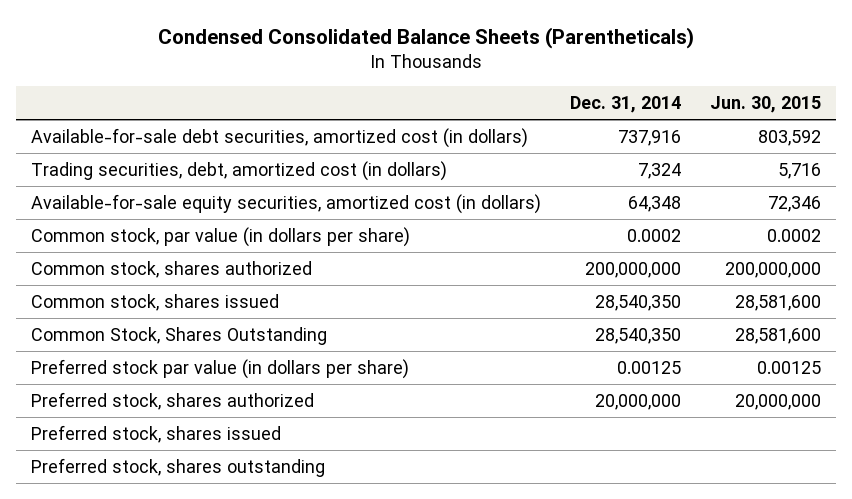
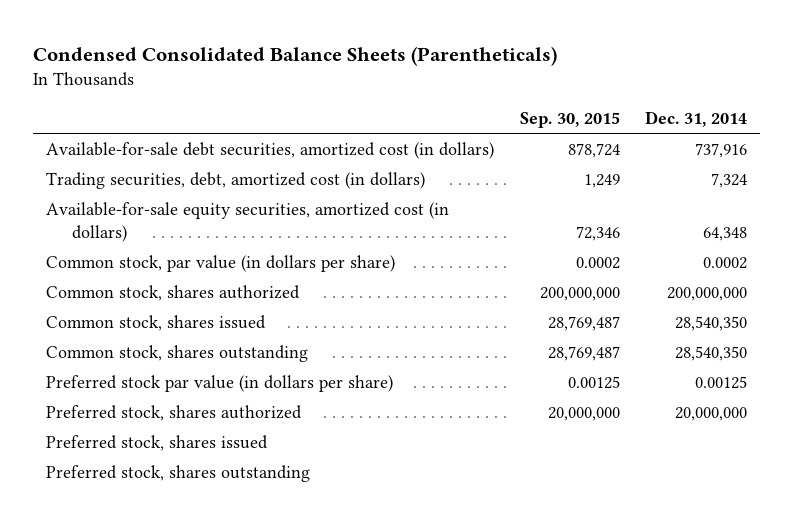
[710,96,822,114] Jun. 30, 2015 -> none
none -> [519,111,620,128] Sep. 30, 2015
[30,327,327,346] Common Stock, Shares Outstanding -> [46,344,309,362] Common stock, shares outstanding

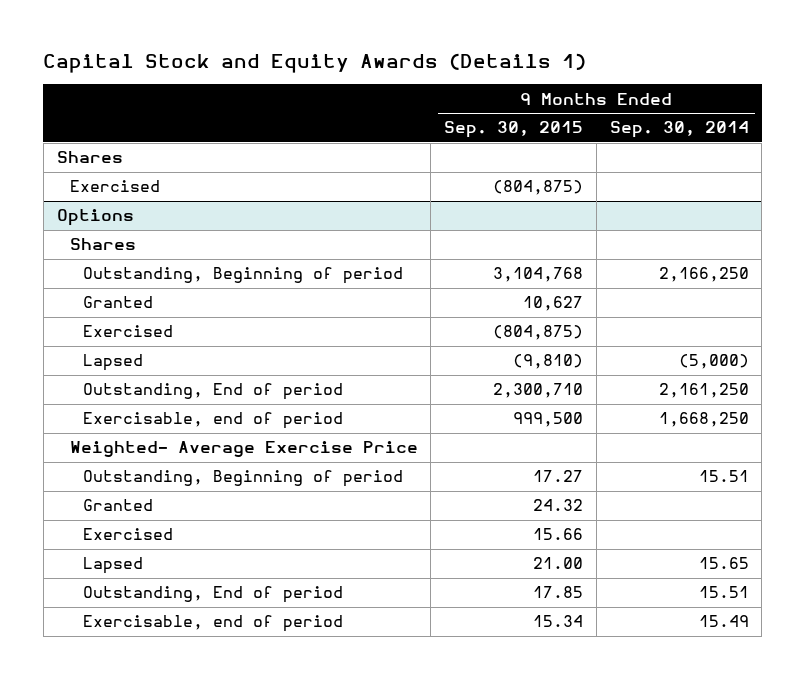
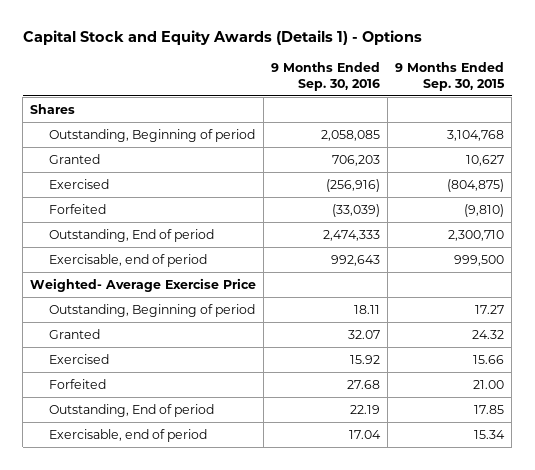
[43,53,587,74] Capital Stock and Equity Awards (Details 1) -> [22,30,422,46] Capital Stock and Equity Awards (Details 1) - Options
[609,121,749,139] Sep. 30, 2014 -> none
none -> [271,61,381,91] 9 Months Ended Sep. 30, 2016
[69,180,160,193] Exercised -> none
[56,209,134,227] Options -> none
[69,238,136,251] Shares -> none
[82,354,143,372] Lapsed -> [49,204,107,215] Forfeited
[82,557,143,575] Lapsed -> none
none -> [49,379,107,390] Forfeited

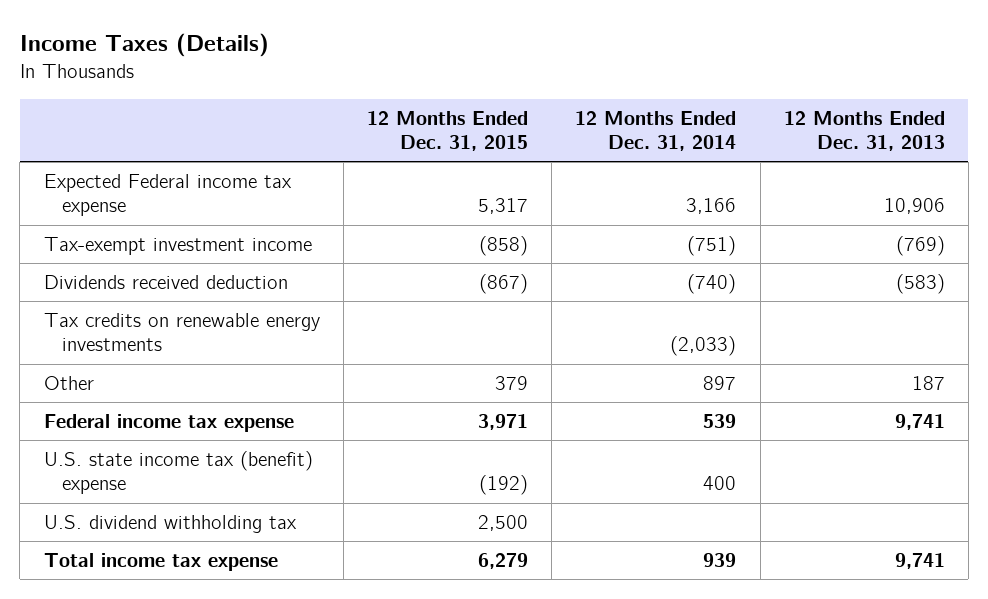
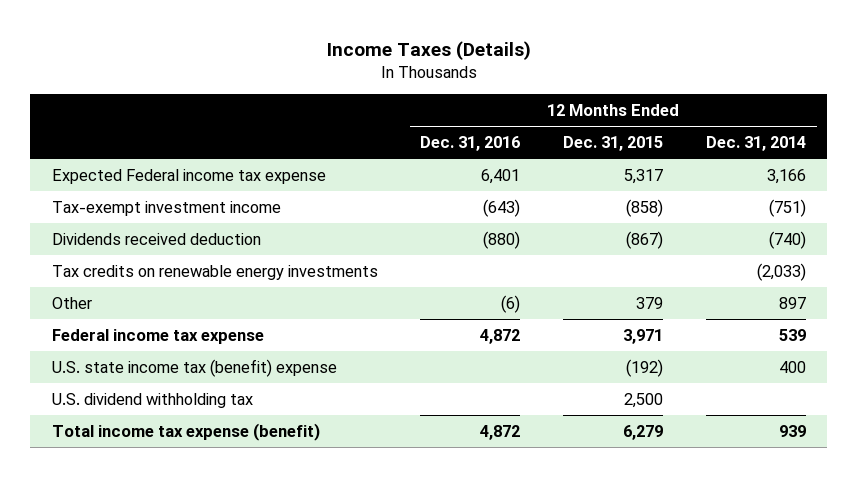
[783,110,945,151] 12 Months Ended Dec. 31, 2013 -> none
none -> [420,136,521,152] Dec. 31, 2016
[43,553,278,572] Total income tax expense -> [51,422,320,441] Total income tax expense (benefit)

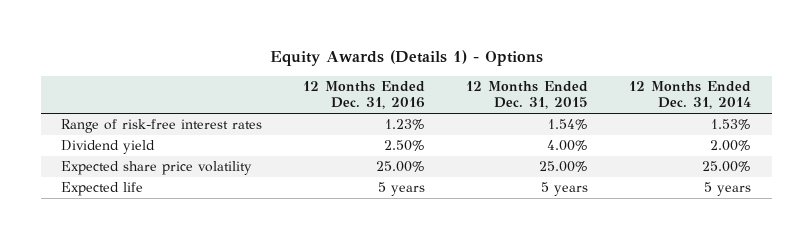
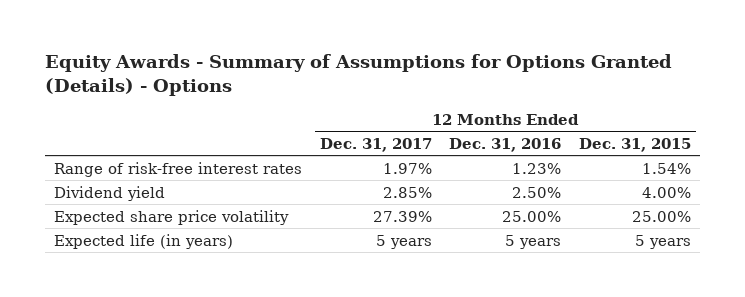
[270,50,544,67] Equity Awards (Details 1) - Options -> [44,54,672,96] Equity Awards - Summary of Assumptions for Options Granted (Details) - Options
[629,81,752,110] 12 Months Ended Dec. 31, 2014 -> none
none -> [319,137,432,152] Dec. 31, 2017
[61,182,144,197] Expected life -> [53,233,233,249] Expected life (in years)

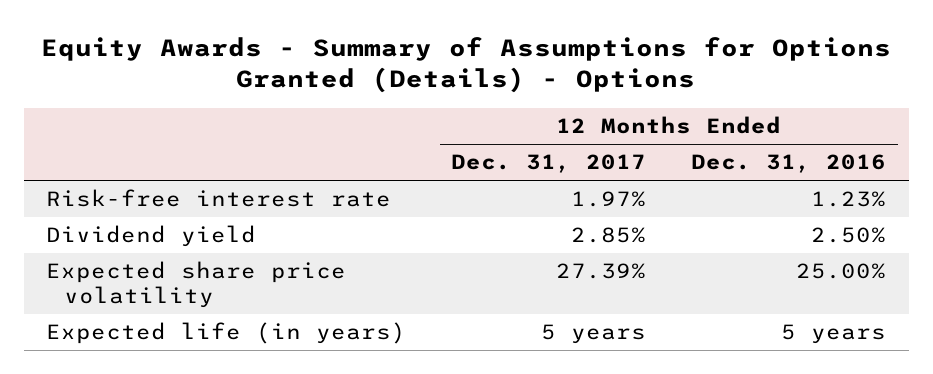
[579,137,692,152] Dec. 31, 2015 -> none
[53,161,302,177] Range of risk-free interest rates -> [46,189,392,208] Risk-free interest rate

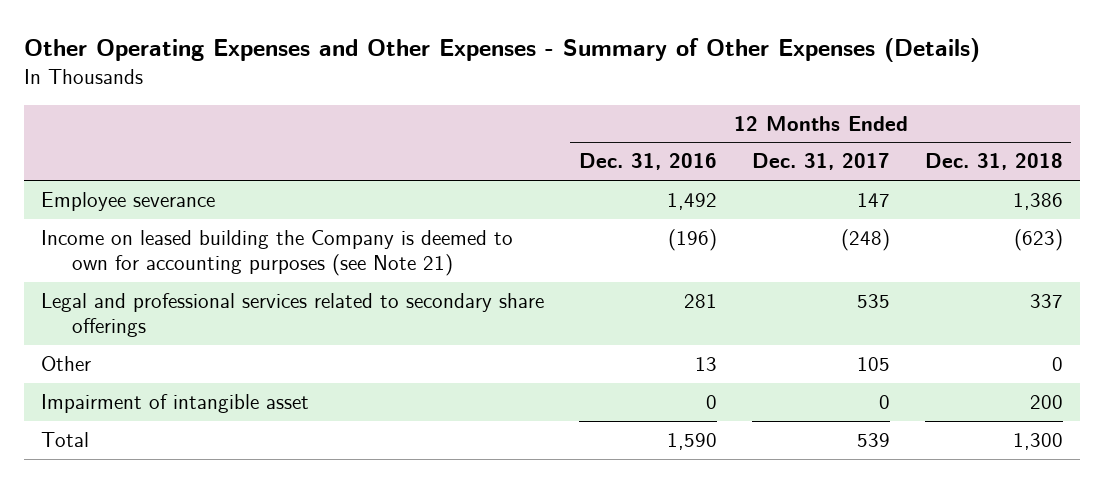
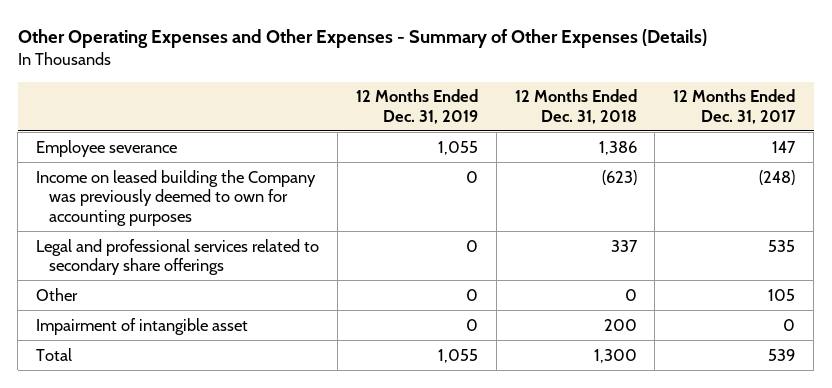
[579,153,718,171] Dec. 31, 2016 -> none
none -> [355,89,478,124] 12 Months Ended Dec. 31, 2019
[41,230,514,277] Income on leased building the Company is deemed to own for accounting purposes (see Note 21) -> [36,169,317,226] Income on leased building the Company was previously deemed to own for accounting purposes

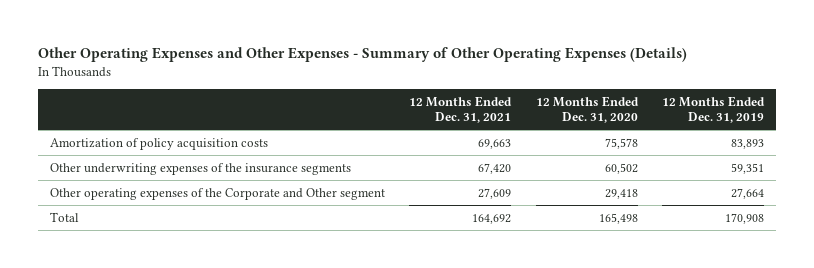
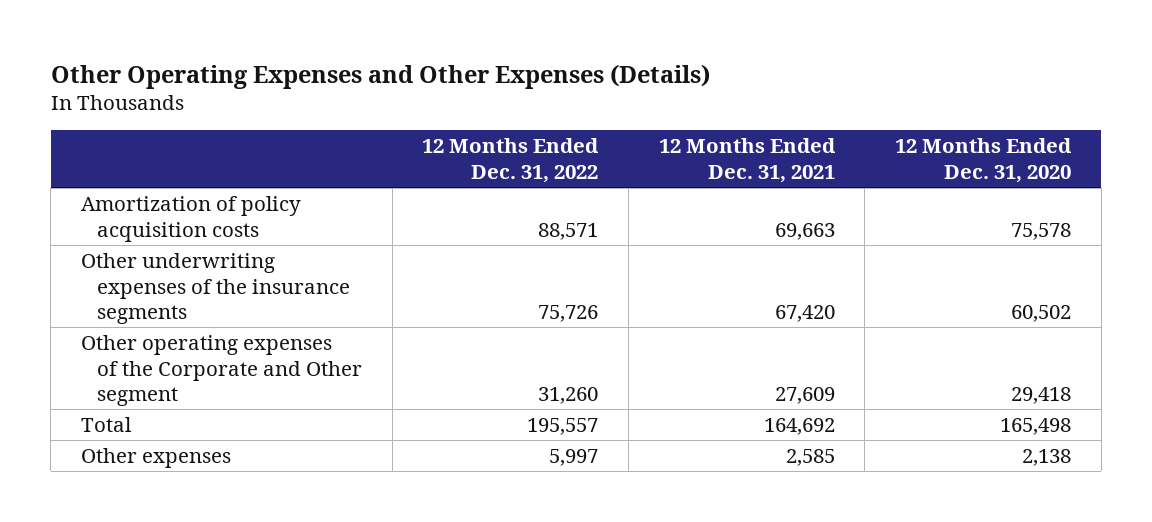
[38,47,688,63] Other Operating Expenses and Other Expenses - Summary of Other Operating Expenses (Details) -> [50,63,710,89] Other Operating Expenses and Other Expenses (Details)
[661,95,765,124] 12 Months Ended Dec. 31, 2019 -> none
none -> [422,138,600,184] 12 Months Ended Dec. 31, 2022
none -> [81,447,232,468] Other expenses

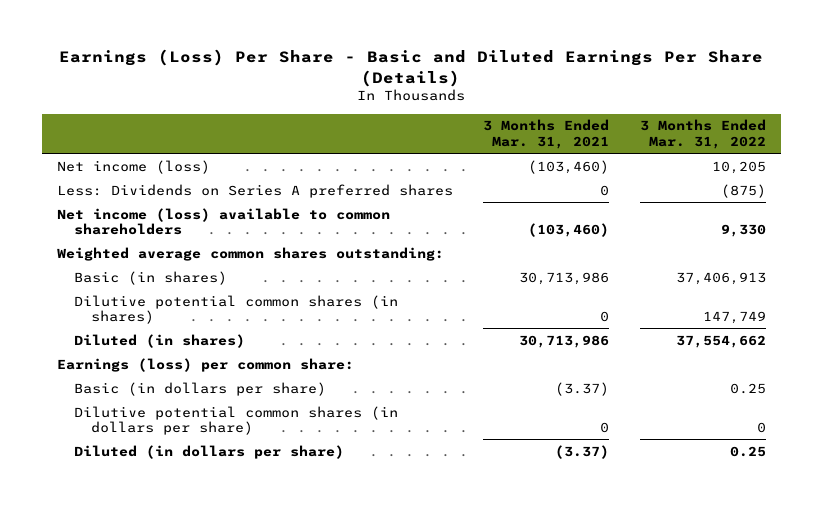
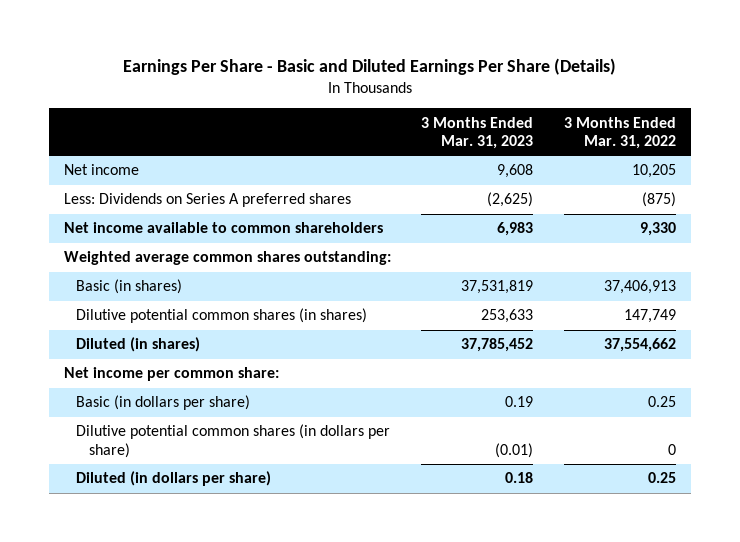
[59,49,764,87] Earnings (Loss) Per Share - Basic and Diluted Earnings Per Share (Details) -> [122,58,616,76] Earnings Per Share - Basic and Diluted Earnings Per Share (Details)
[483,119,610,149] 3 Months Ended Mar. 31, 2021 -> none
none -> [421,116,534,149] 3 Months Ended Mar. 31, 2023
[56,159,210,174] Net income (loss) -> [63,164,139,176] Net income
[56,207,390,236] Net income (loss) available to common shareholders -> [63,222,383,234] Net income available to common shareholders
[56,357,354,372] Earnings (loss) per common share: -> [63,367,279,382] Net income per common share:

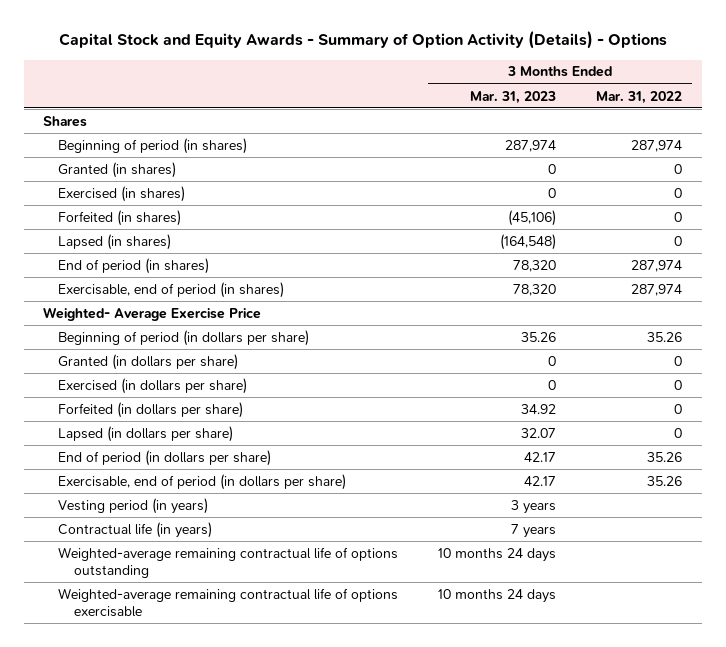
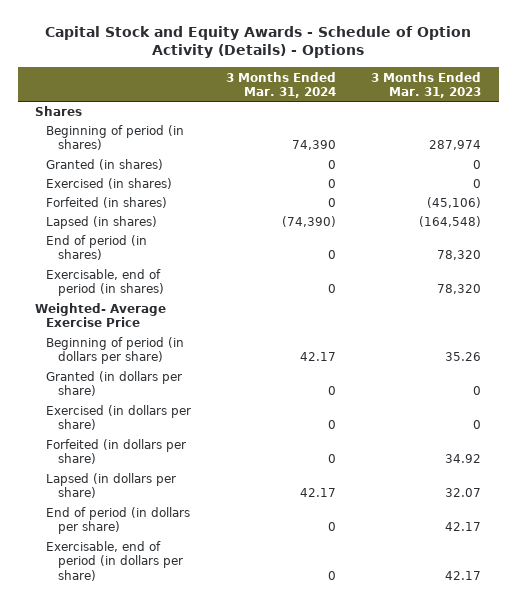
[58,31,667,50] Capital Stock and Equity Awards - Summary of Option Activity (Details) - Options -> [45,25,472,59] Capital Stock and Equity Awards - Schedule of Option Activity (Details) - Options
[596,90,683,104] Mar. 31, 2022 -> none
none -> [226,71,337,98] 3 Months Ended Mar. 31, 2024
[58,497,209,514] Vesting period (in years) -> none
[58,521,213,538] Contractual life (in years) -> none
[58,546,399,578] Weighted-average remaining contractual life of options outstanding -> none
[58,587,399,617] Weighted-average remaining contractual life of options exercisable -> none

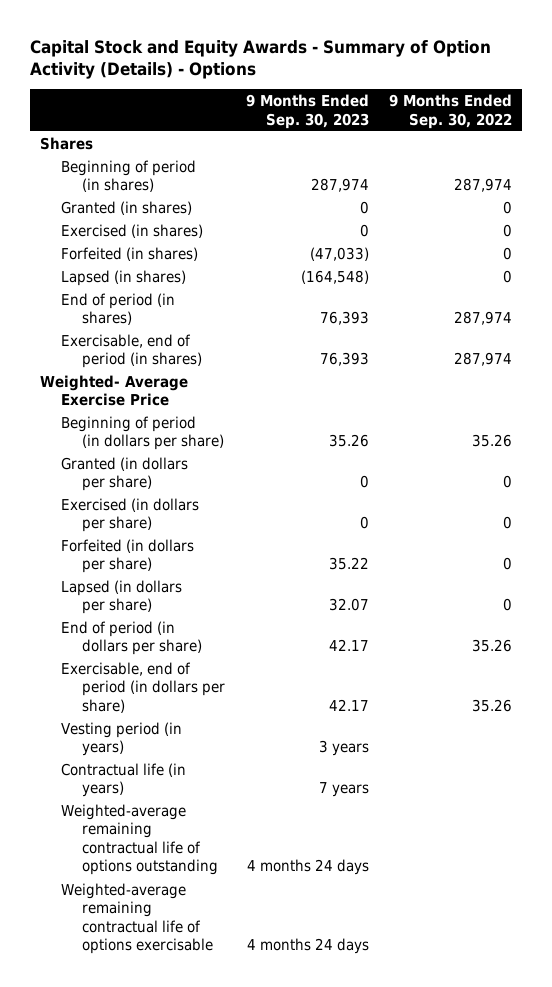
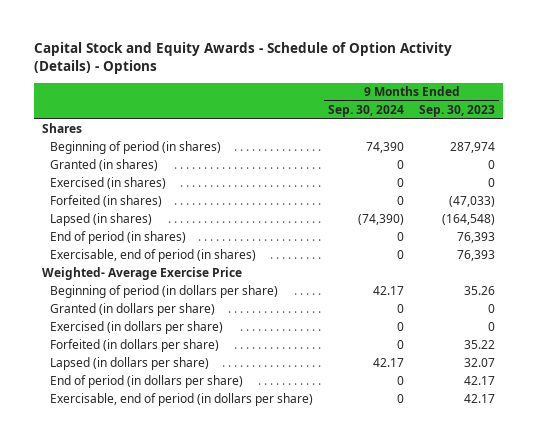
[30,39,492,79] Capital Stock and Equity Awards - Summary of Option Activity (Details) - Options -> [34,41,453,75] Capital Stock and Equity Awards - Schedule of Option Activity (Details) - Options
[388,94,512,129] 9 Months Ended Sep. 30, 2022 -> none
none -> [328,105,405,118] Sep. 30, 2024
[61,721,183,757] Vesting period (in years) -> none
[61,762,187,798] Contractual life (in years) -> none
[61,803,219,876] Weighted-average remaining contractual life of options outstanding -> none
[61,882,214,955] Weighted-average remaining contractual life of options exercisable -> none

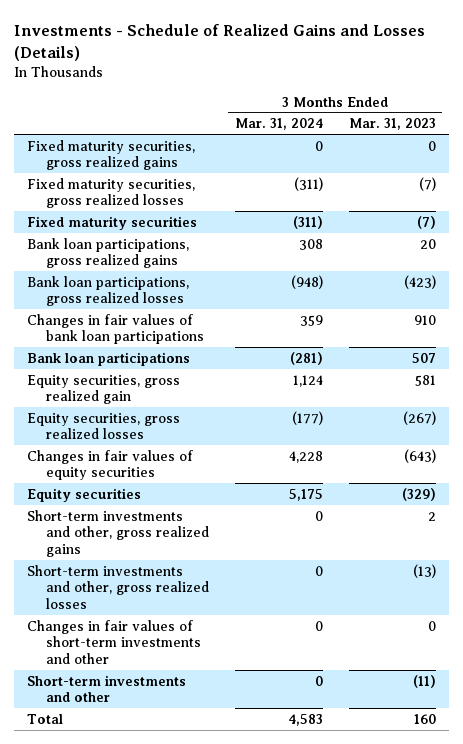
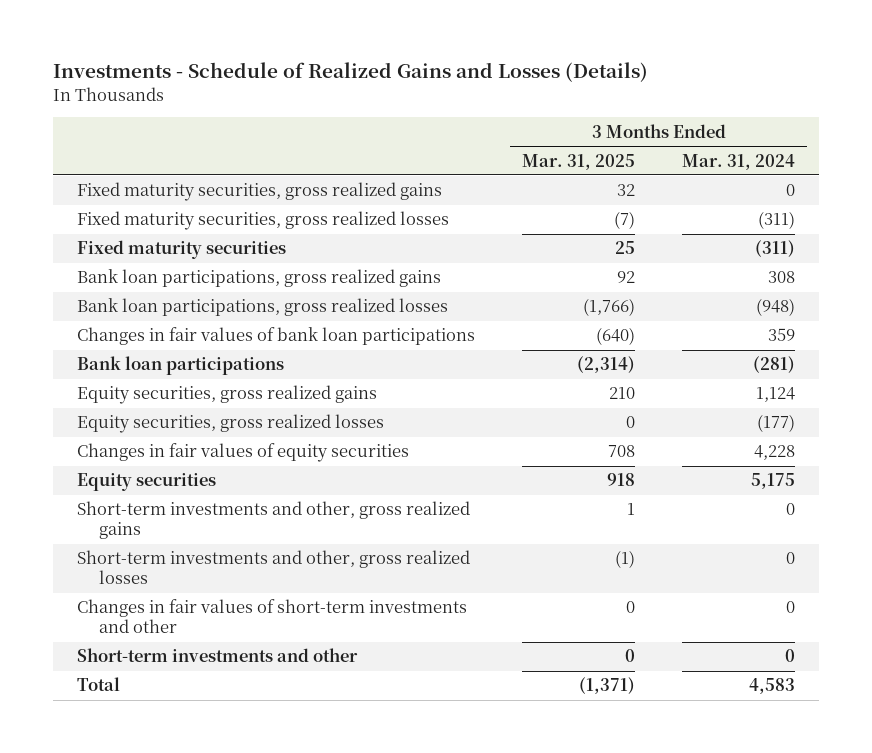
[348,118,436,131] Mar. 31, 2023 -> none
none -> [521,153,635,170] Mar. 31, 2025
[27,374,181,405] Equity securities, gross realized gain -> [76,385,377,405] Equity securities, gross realized gains

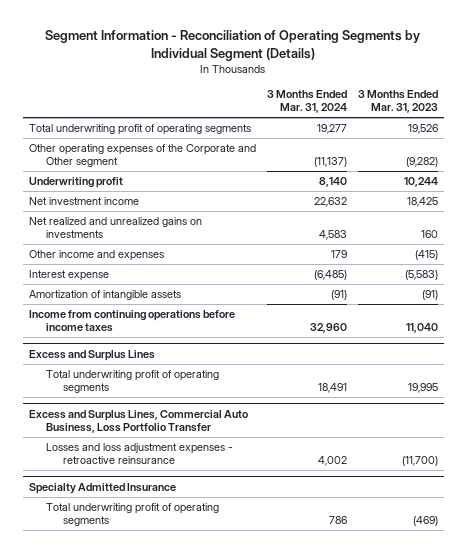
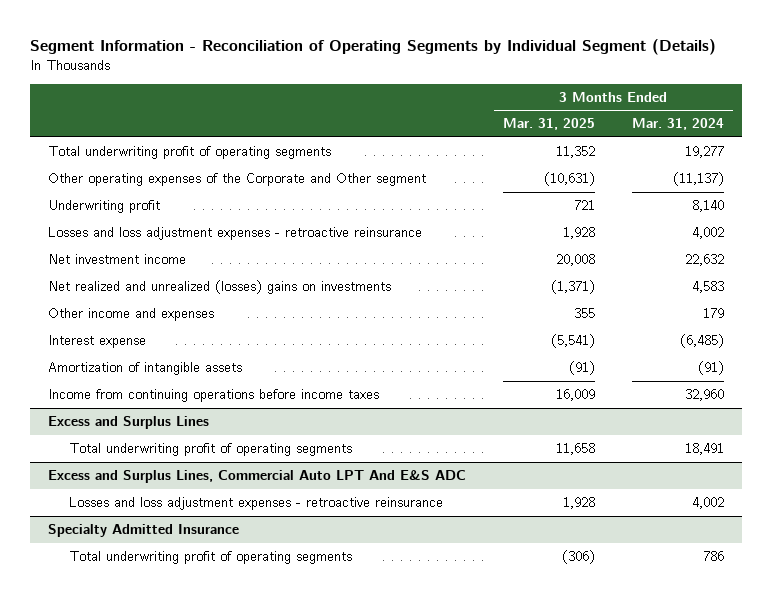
[358,89,439,114] 3 Months Ended Mar. 31, 2023 -> none
none -> [502,118,595,131] Mar. 31, 2025
none -> [48,227,423,241] Losses and loss adjustment expenses - retroactive reinsurance
[28,217,202,239] Net realized and unrealized gains on investments -> [48,280,392,295] Net realized and unrealized (losses) gains on investments
[28,409,248,433] Excess and Surplus Lines, Commercial Auto Business, Loss Portfolio Transfer -> none
none -> [48,470,467,484] Excess and Surplus Lines, Commercial Auto LPT And E&S ADC

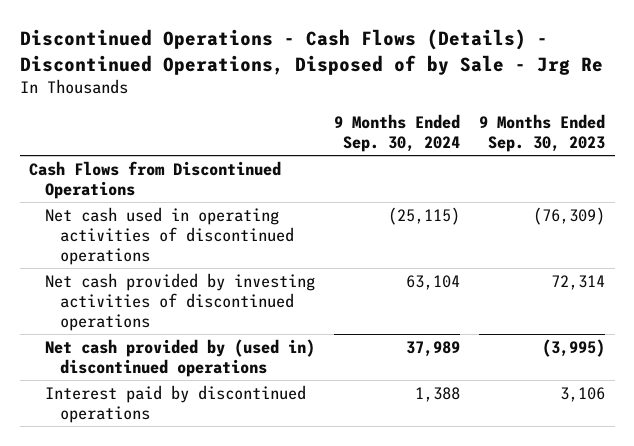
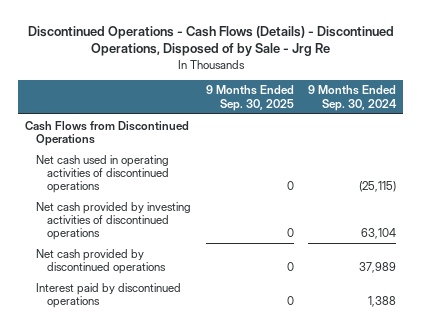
[478,114,605,153] 9 Months Ended Sep. 30, 2023 -> none
none -> [205,85,294,111] 9 Months Ended Sep. 30, 2025
[44,338,315,377] Net cash provided by (used in) discontinued operations -> [36,248,167,274] Net cash provided by discontinued operations

